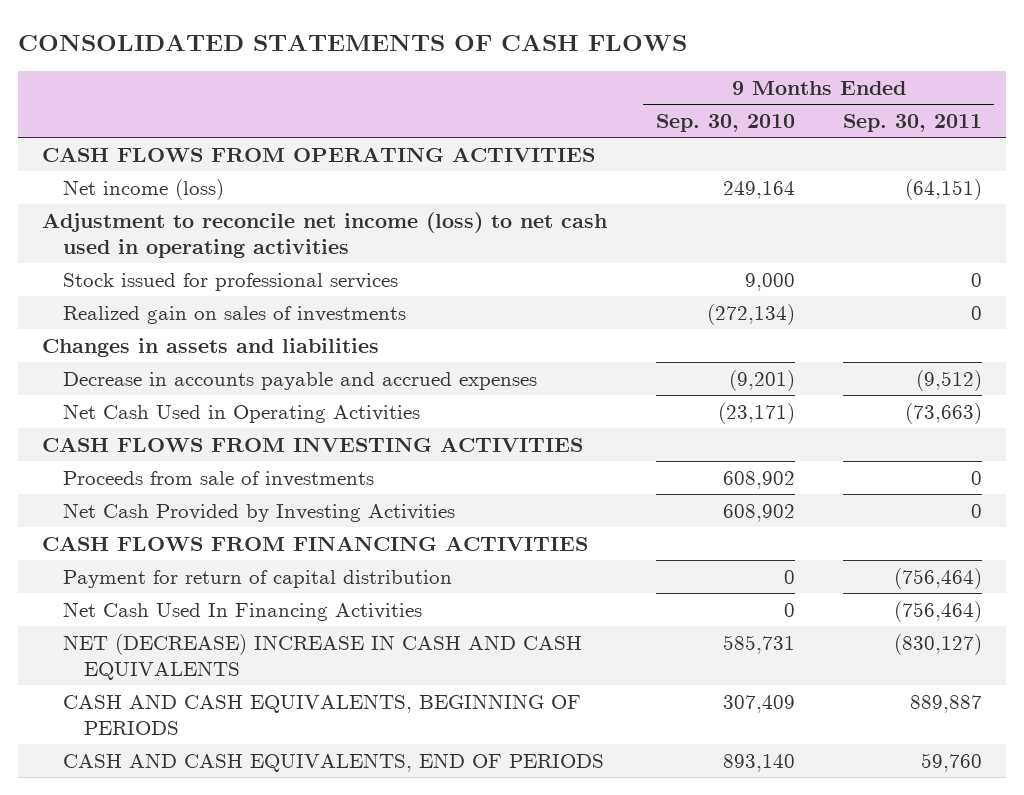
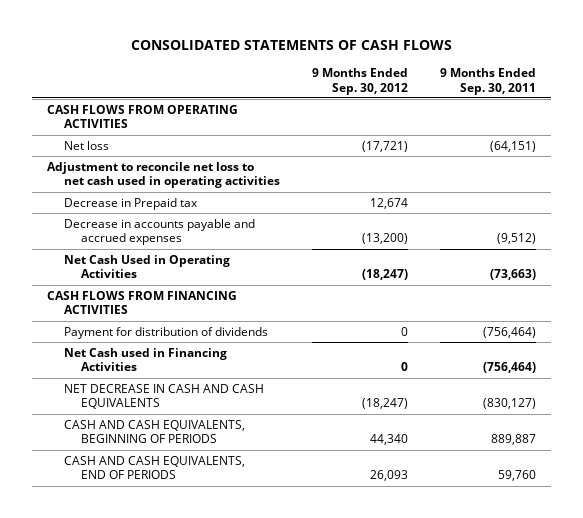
[655,114,795,133] Sep. 30, 2010 -> none
none -> [311,67,408,95] 9 Months Ended Sep. 30, 2012
[63,272,399,291] Stock issued for professional services -> none
[63,305,407,324] Realized gain on sales of investments -> none
[42,337,380,357] Changes in assets and liabilities -> none
[63,178,225,200] Net income (loss) -> [64,140,110,150] Net loss
[42,211,608,259] Adjustment to reconcile net income (loss) to net cash used in operating activities -> [47,161,281,189] Adjustment to reconcile net loss to net cash used in operating activities
none -> [64,197,199,210] Decrease in Prepaid tax
[42,436,584,452] CASH FLOWS FROM INVESTING ACTIVITIES -> none
[63,470,375,487] Proceeds from sale of investments -> none
[63,502,456,522] Net Cash Provided by Investing Activities -> none
[63,569,453,588] Payment for return of capital distribution -> [64,326,269,339] Payment for distribution of dividends
[63,601,423,621] Net Cash Used In Financing Activities -> [64,347,228,372] Net Cash used in Financing Activities
[63,633,583,681] NET (DECREASE) INCREASE IN CASH AND CASH EQUIVALENTS -> [64,383,265,410] NET DECREASE IN CASH AND CASH EQUIVALENTS

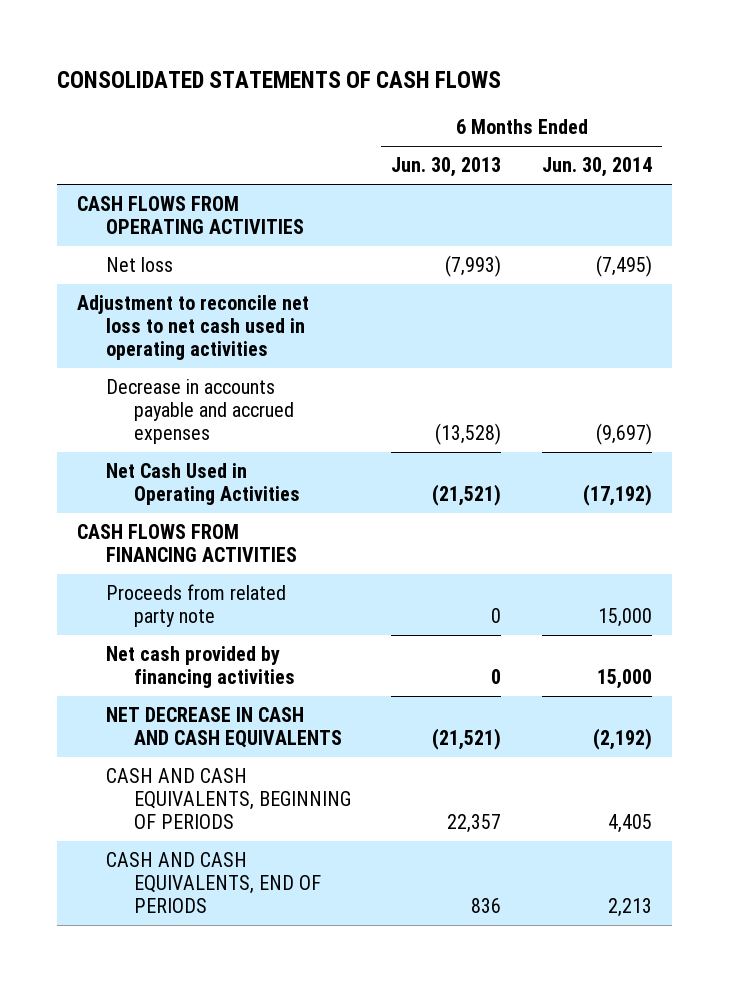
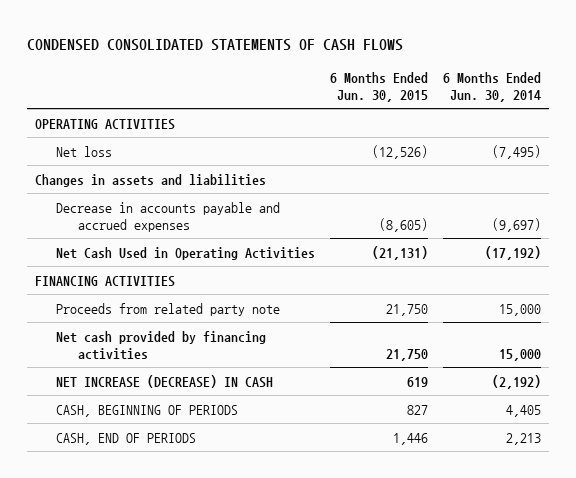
[57,70,502,88] CONSOLIDATED STATEMENTS OF CASH FLOWS -> [27,38,404,51] CONDENSED CONSOLIDATED STATEMENTS OF CASH FLOWS
[391,157,502,178] Jun. 30, 2013 -> none
none -> [330,71,429,102] 6 Months Ended Jun. 30, 2015
[77,196,304,235] CASH FLOWS FROM OPERATING ACTIVITIES -> [34,118,175,130] OPERATING ACTIVITIES
[77,295,310,361] Adjustment to reconcile net loss to net cash used in operating activities -> none
none -> [34,173,266,187] Changes in assets and liabilities
[77,524,297,563] CASH FLOWS FROM FINANCING ACTIVITIES -> [34,275,175,287] FINANCING ACTIVITIES
[105,707,343,749] NET DECREASE IN CASH AND CASH EQUIVALENTS -> [56,374,274,388] NET INCREASE (DECREASE) IN CASH
[105,768,352,830] CASH AND CASH EQUIVALENTS, BEGINNING OF PERIODS -> [56,404,239,417] CASH, BEGINNING OF PERIODS
[105,852,322,914] CASH AND CASH EQUIVALENTS, END OF PERIODS -> [56,432,197,445] CASH, END OF PERIODS

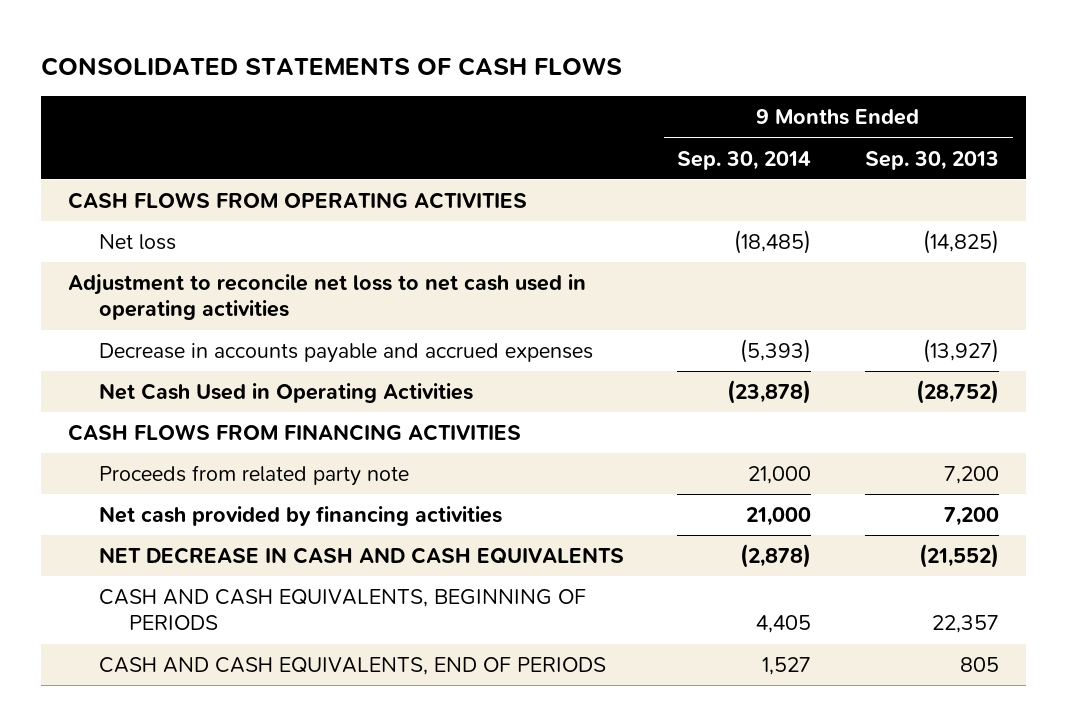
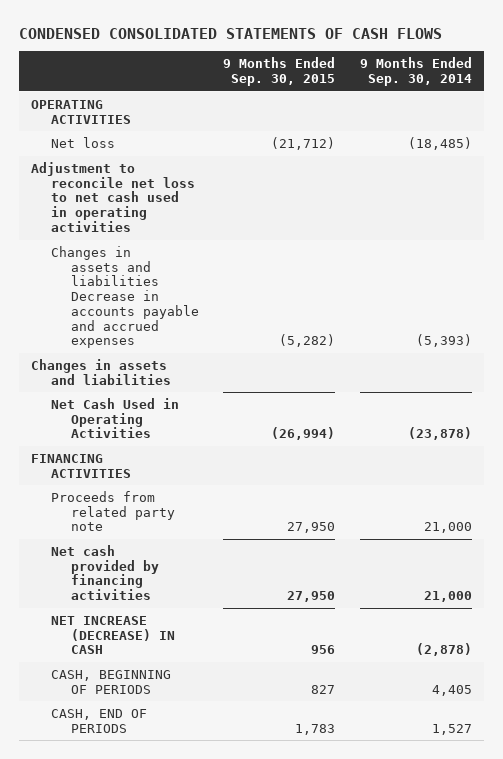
[41,56,623,76] CONSOLIDATED STATEMENTS OF CASH FLOWS -> [19,27,443,39] CONDENSED CONSOLIDATED STATEMENTS OF CASH FLOWS
[865,150,1000,170] Sep. 30, 2013 -> none
none -> [223,57,336,86] 9 Months Ended Sep. 30, 2015
[68,191,528,209] CASH FLOWS FROM OPERATING ACTIVITIES -> [31,99,132,124] OPERATING ACTIVITIES
[98,342,593,363] Decrease in accounts payable and accrued expenses -> [51,245,199,349] Changes in assets and liabilities Decrease in accounts payable and accrued expenses
none -> [31,358,172,385] Changes in assets and liabilities
[68,423,522,441] CASH FLOWS FROM FINANCING ACTIVITIES -> [31,453,132,478] FINANCING ACTIVITIES
[98,546,624,564] NET DECREASE IN CASH AND CASH EQUIVALENTS -> [51,615,175,655] NET INCREASE (DECREASE) IN CASH
[98,588,586,631] CASH AND CASH EQUIVALENTS, BEGINNING OF PERIODS -> [51,669,172,694] CASH, BEGINNING OF PERIODS
[98,656,606,675] CASH AND CASH EQUIVALENTS, END OF PERIODS -> [51,708,148,733] CASH, END OF PERIODS

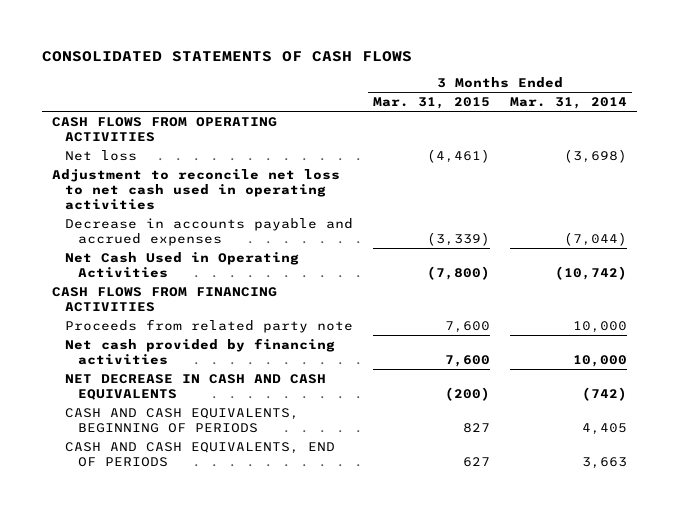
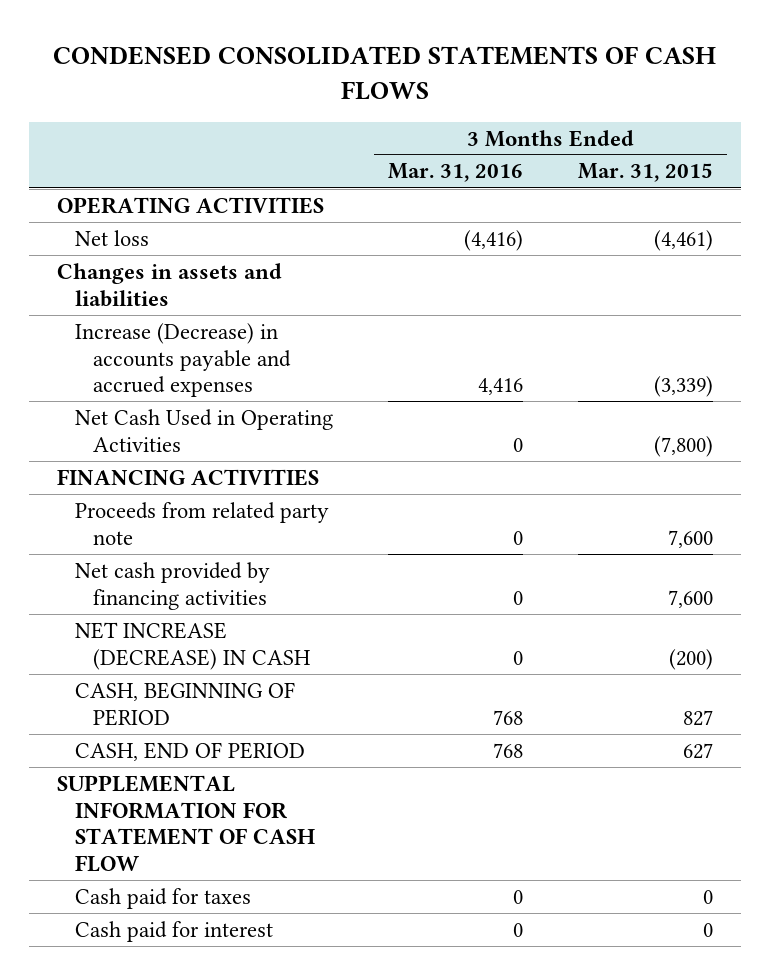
[41,50,412,62] CONSOLIDATED STATEMENTS OF CASH FLOWS -> [52,46,716,101] CONDENSED CONSOLIDATED STATEMENTS OF CASH FLOWS
[510,97,628,110] Mar. 31, 2014 -> none
none -> [387,163,523,183] Mar. 31, 2016
[51,116,277,142] CASH FLOWS FROM OPERATING ACTIVITIES -> [56,196,324,214] OPERATING ACTIVITIES
[51,168,340,210] Adjustment to reconcile net loss to net cash used in operating activities -> none
none -> [56,262,282,307] Changes in assets and liabilities
[64,217,353,246] Decrease in accounts payable and accrued expenses -> [74,322,291,398] Increase (Decrease) in accounts payable and accrued expenses
[51,286,277,312] CASH FLOWS FROM FINANCING ACTIVITIES -> [56,468,319,486] FINANCING ACTIVITIES
[64,373,326,400] NET DECREASE IN CASH AND CASH EQUIVALENTS -> [74,621,310,670] NET INCREASE (DECREASE) IN CASH
[64,407,299,433] CASH AND CASH EQUIVALENTS, BEGINNING OF PERIODS -> [74,681,295,726] CASH, BEGINNING OF PERIOD
[64,441,335,467] CASH AND CASH EQUIVALENTS, END OF PERIODS -> [74,741,305,761] CASH, END OF PERIOD
none -> [56,774,315,873] SUPPLEMENTAL INFORMATION FOR STATEMENT OF CASH FLOW
none -> [74,887,251,909] Cash paid for taxes
none -> [74,920,273,942] Cash paid for interest

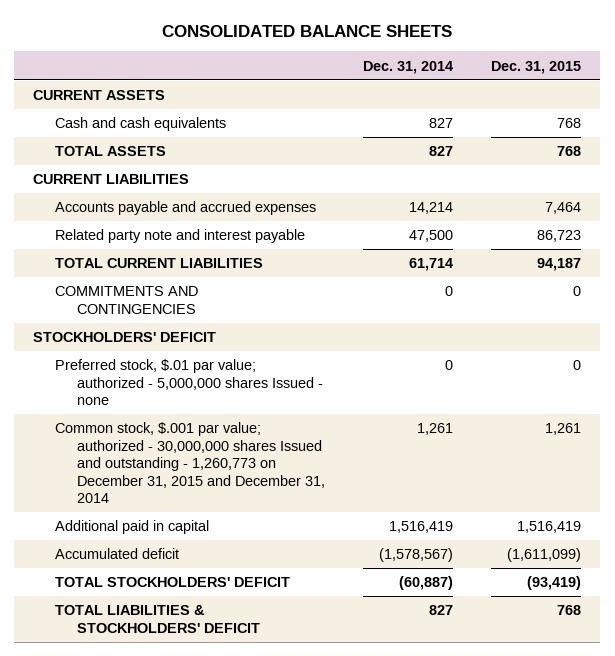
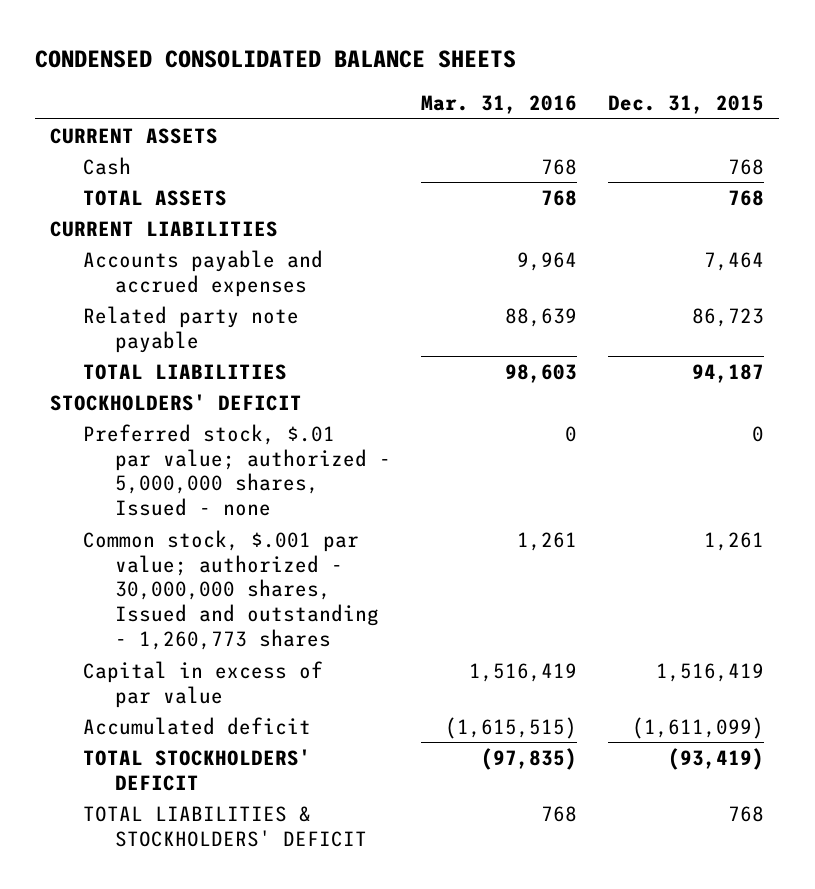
[162,24,453,37] CONSOLIDATED BALANCE SHEETS -> [35,49,517,68] CONDENSED CONSOLIDATED BALANCE SHEETS
[363,60,454,74] Dec. 31, 2014 -> none
none -> [421,95,578,115] Mar. 31, 2016
[55,117,227,132] Cash and cash equivalents -> [82,156,131,175] Cash
[55,286,199,314] COMMITMENTS AND CONTINGENCIES -> none
[55,229,306,244] Related party note and interest payable -> [82,305,299,353] Related party note payable
[55,258,264,269] TOTAL CURRENT LIABILITIES -> [82,363,287,380] TOTAL LIABILITIES
[55,359,323,406] Preferred stock, $.01 par value; authorized - 5,000,000 shares Issued - none -> [82,423,391,517] Preferred stock, $.01 par value; authorized - 5,000,000 shares, Issued - none
[55,422,325,504] Common stock, $.001 par value; authorized - 30,000,000 shares Issued and outstanding - 1,260,773 on December 31, 2015 and December 31, 2014 -> [82,529,379,650] Common stock, $.001 par value; authorized - 30,000,000 shares, Issued and outstanding - 1,260,773 shares
[55,520,210,535] Additional paid in capital -> [82,660,323,708] Capital in excess of par value

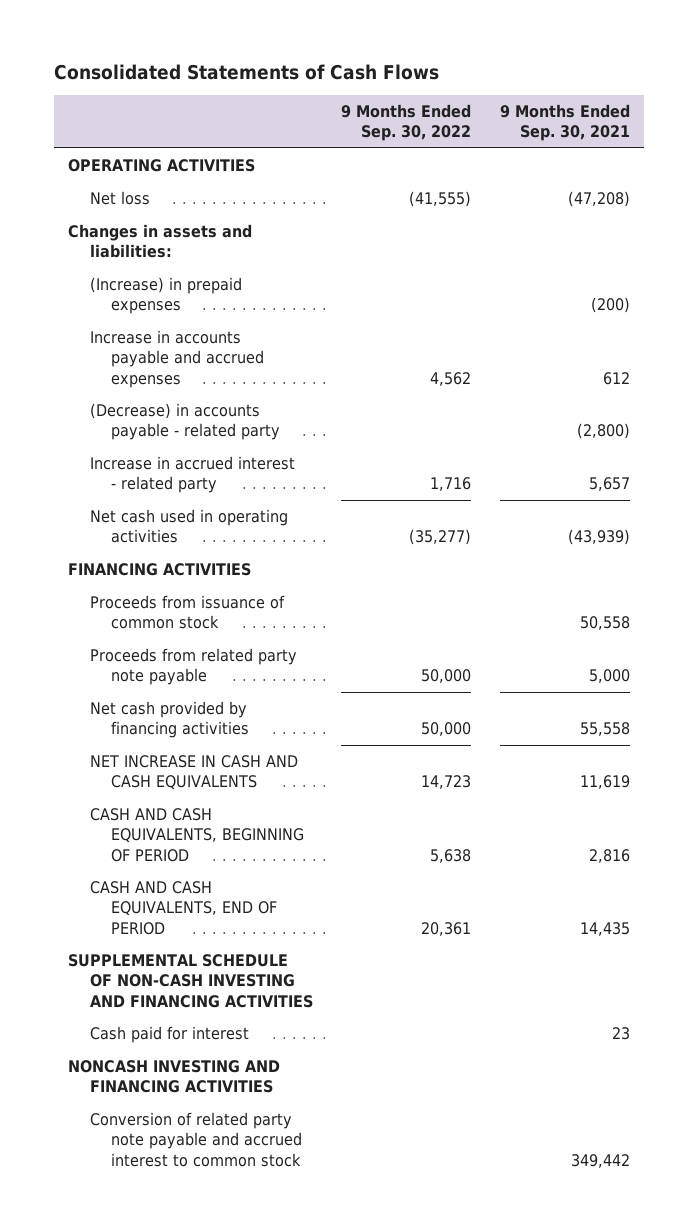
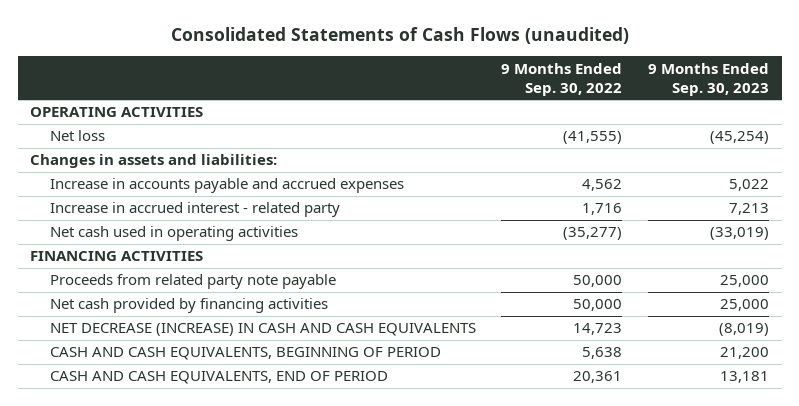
[53,63,439,80] Consolidated Statements of Cash Flows -> [170,27,629,45] Consolidated Statements of Cash Flows (unaudited)
[499,104,630,142] 9 Months Ended Sep. 30, 2021 -> none
none -> [647,62,769,96] 9 Months Ended Sep. 30, 2023
[89,277,242,315] (Increase) in prepaid expenses -> none
[89,403,281,441] (Decrease) in accounts payable - related party -> none
[89,595,285,630] Proceeds from issuance of common stock -> none
[89,755,298,791] NET INCREASE IN CASH AND CASH EQUIVALENTS -> [49,323,476,337] NET DECREASE (INCREASE) IN CASH AND CASH EQUIVALENTS
[68,954,313,1008] SUPPLEMENTAL SCHEDULE OF NON-CASH INVESTING AND FINANCING ACTIVITIES -> none
[89,1026,249,1044] Cash paid for interest -> none
[68,1060,281,1094] NONCASH INVESTING AND FINANCING ACTIVITIES -> none
[89,1112,303,1167] Conversion of related party note payable and accrued interest to common stock -> none

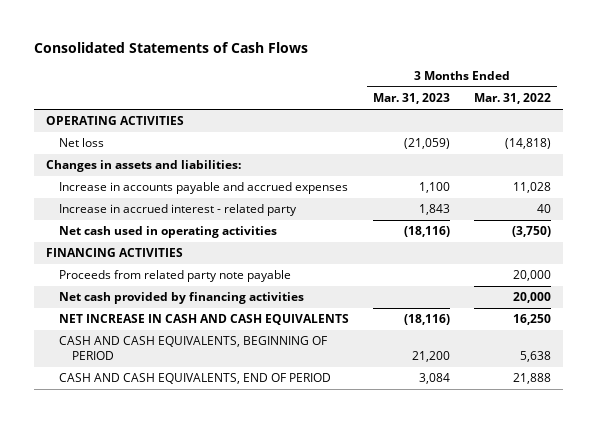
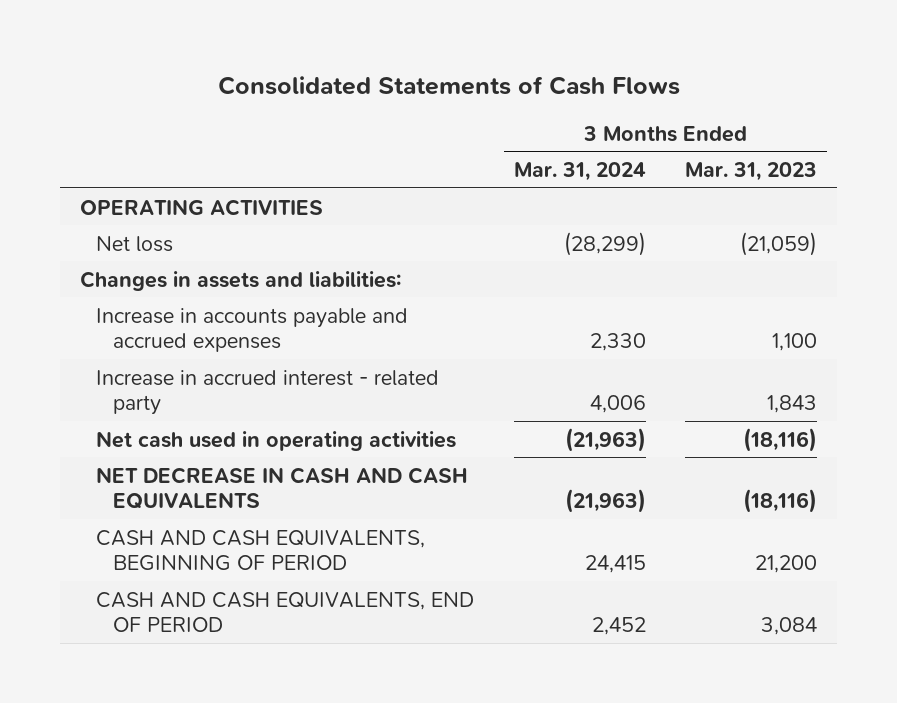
[474,93,552,105] Mar. 31, 2022 -> none
none -> [513,162,646,182] Mar. 31, 2024
[45,248,183,258] FINANCING ACTIVITIES -> none
[59,270,292,283] Proceeds from related party note payable -> none
[59,292,305,305] Net cash provided by financing activities -> none
[59,314,350,326] NET INCREASE IN CASH AND CASH EQUIVALENTS -> [96,466,469,510] NET DECREASE IN CASH AND CASH EQUIVALENTS

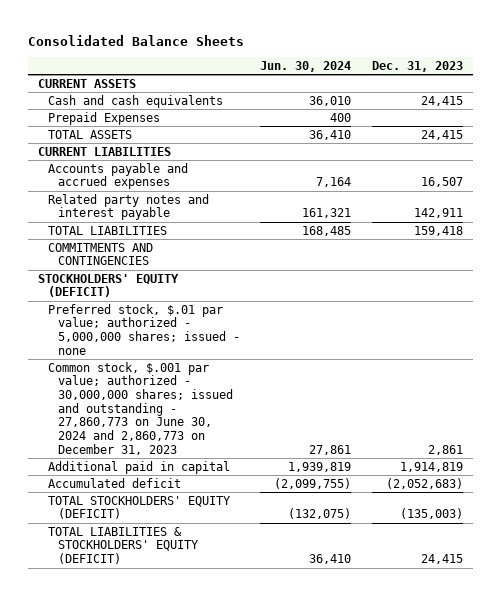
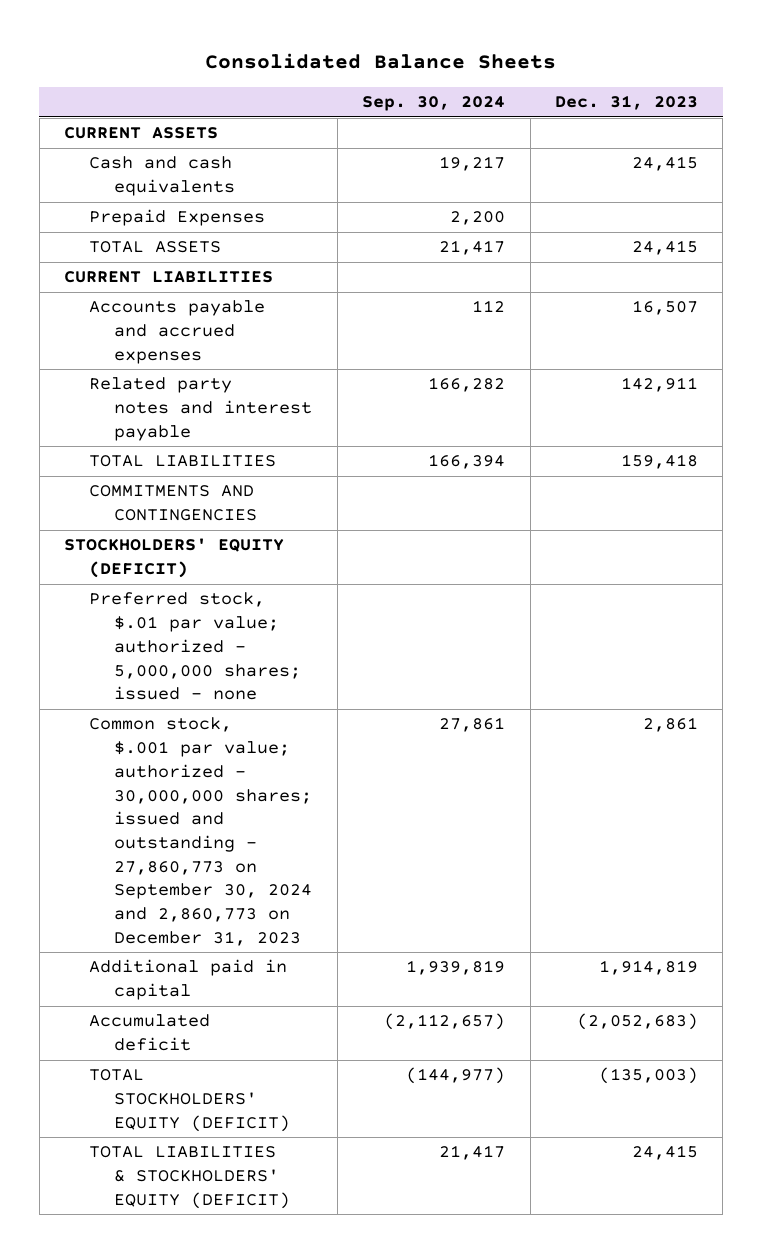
[260,60,352,72] Jun. 30, 2024 -> none
none -> [362,96,506,112] Sep. 30, 2024
[48,361,234,455] Common stock, $.001 par value; authorized - 30,000,000 shares; issued and outstanding - 27,860,773 on June 30, 2024 and 2,860,773 on December 31, 2023 -> [89,717,313,946] Common stock, $.001 par value; authorized - 30,000,000 shares; issued and outstanding - 27,860,773 on September 30, 2024 and 2,860,773 on December 31, 2023

